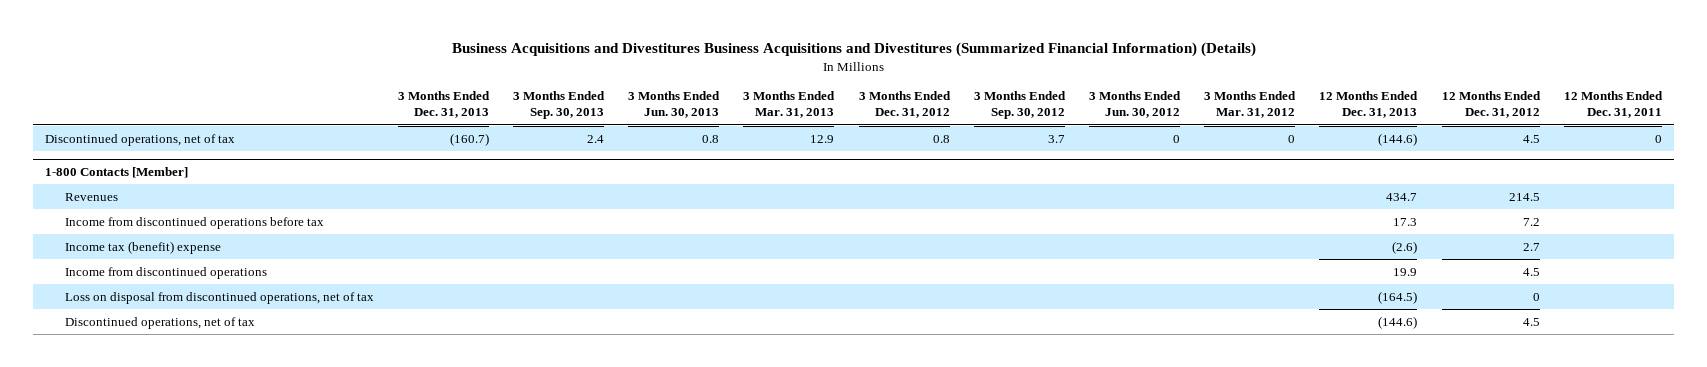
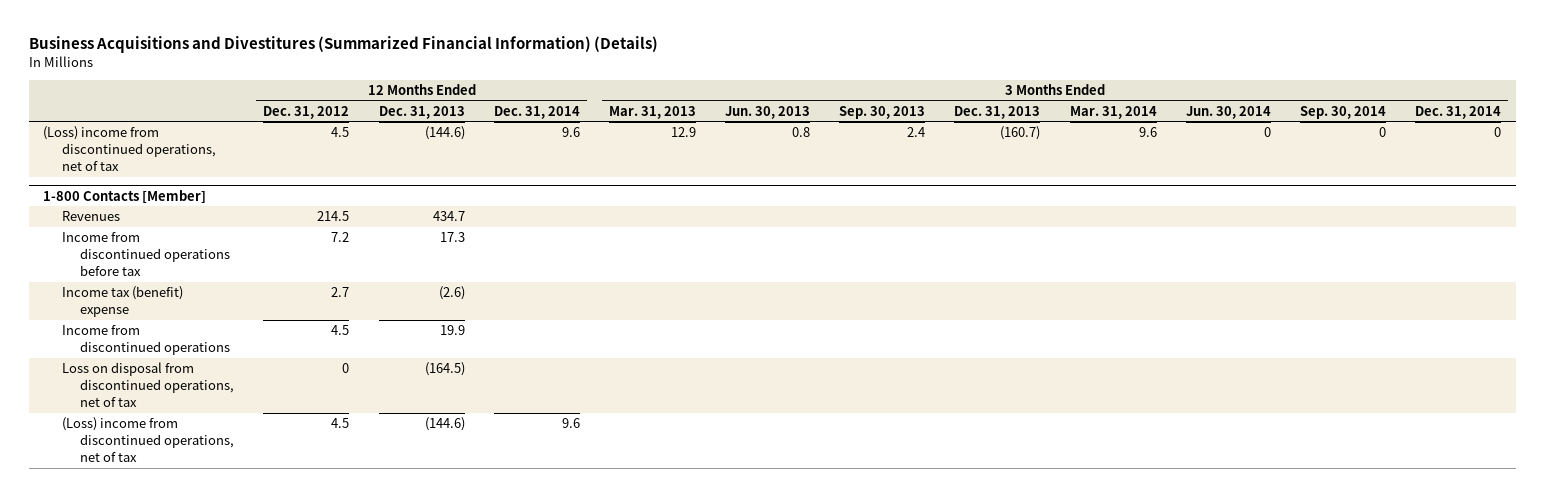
[451,42,1256,58] Business Acquisitions and Divestitures Business Acquisitions and Divestitures (Summarized Financial Information) (Details) -> [28,35,658,53] Business Acquisitions and Divestitures (Summarized Financial Information) (Details)
[858,91,951,119] 3 Months Ended Dec. 31, 2012 -> none
[973,91,1066,120] 3 Months Ended Sep. 30, 2012 -> none
[1089,91,1182,119] 3 Months Ended Jun. 30, 2012 -> none
[1204,91,1297,119] 3 Months Ended Mar. 31, 2012 -> none
[1563,91,1663,119] 12 Months Ended Dec. 31, 2011 -> none
none -> [493,105,580,119] Dec. 31, 2014
none -> [1069,105,1157,119] Mar. 31, 2014
none -> [1185,105,1271,119] Jun. 30, 2014
none -> [1299,105,1386,119] Sep. 30, 2014
none -> [1415,105,1502,119] Dec. 31, 2014
[45,133,236,146] Discontinued operations, net of tax -> [43,126,216,172] (Loss) income from discontinued operations, net of tax
[64,316,255,329] Discontinued operations, net of tax -> [61,417,235,463] (Loss) income from discontinued operations, net of tax

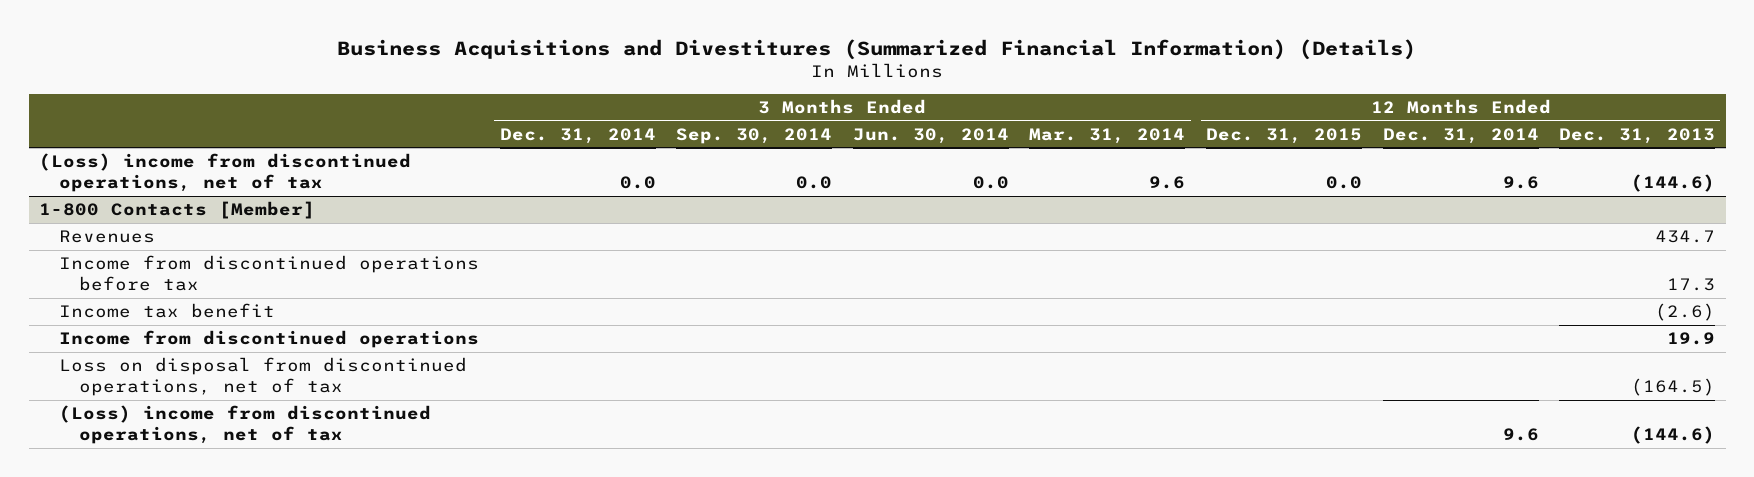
[263,105,350,119] Dec. 31, 2012 -> none
[608,105,696,119] Mar. 31, 2013 -> none
[725,105,811,119] Jun. 30, 2013 -> none
[839,105,926,119] Sep. 30, 2013 -> none
[954,105,1041,119] Dec. 31, 2013 -> none
none -> [1206,127,1363,144] Dec. 31, 2015
[1263,127,1271,138] 0 -> [972,176,1009,190] 0.0
[1378,127,1386,138] 0 -> [796,176,833,190] 0.0
[1494,127,1502,138] 0 -> [619,176,656,190] 0.0
[61,286,183,318] Income tax (benefit) expense -> [58,303,275,319] Income tax benefit

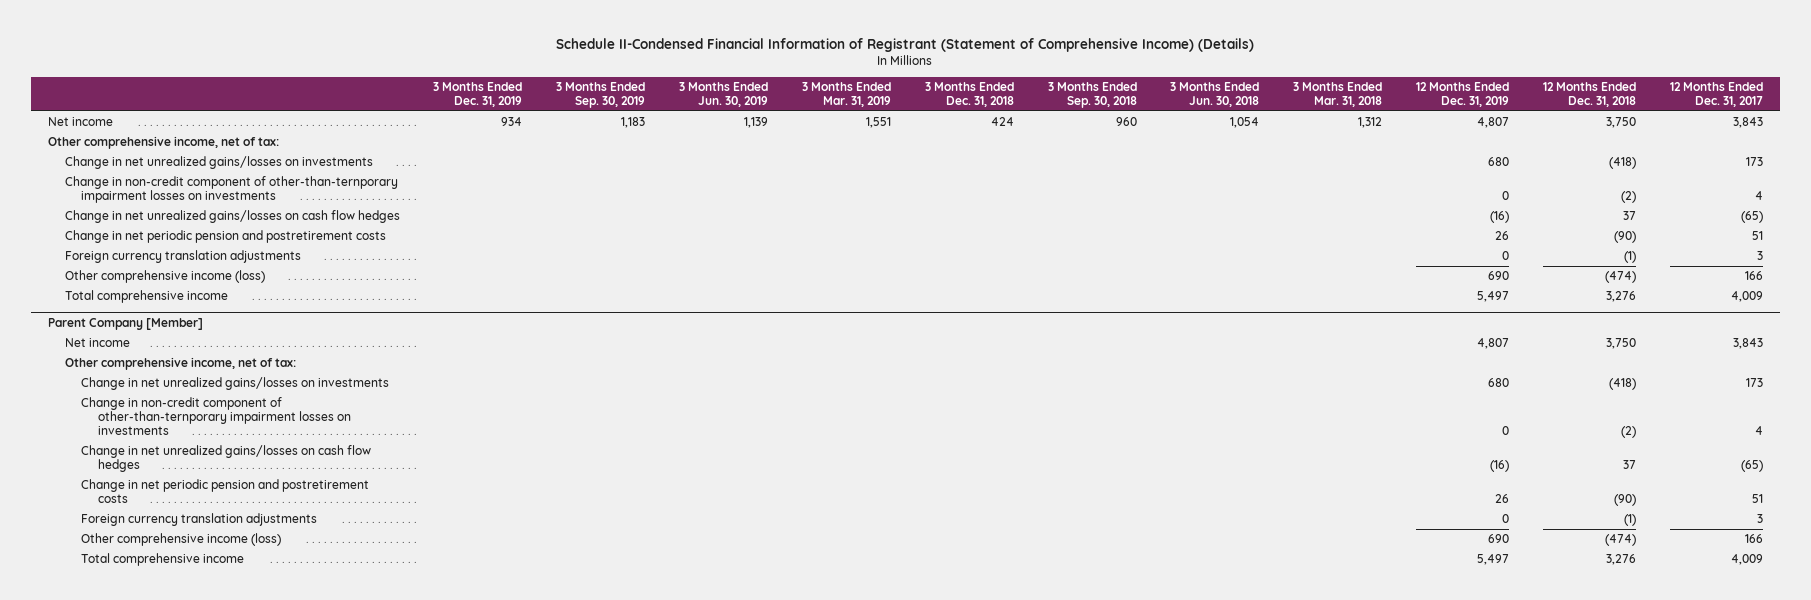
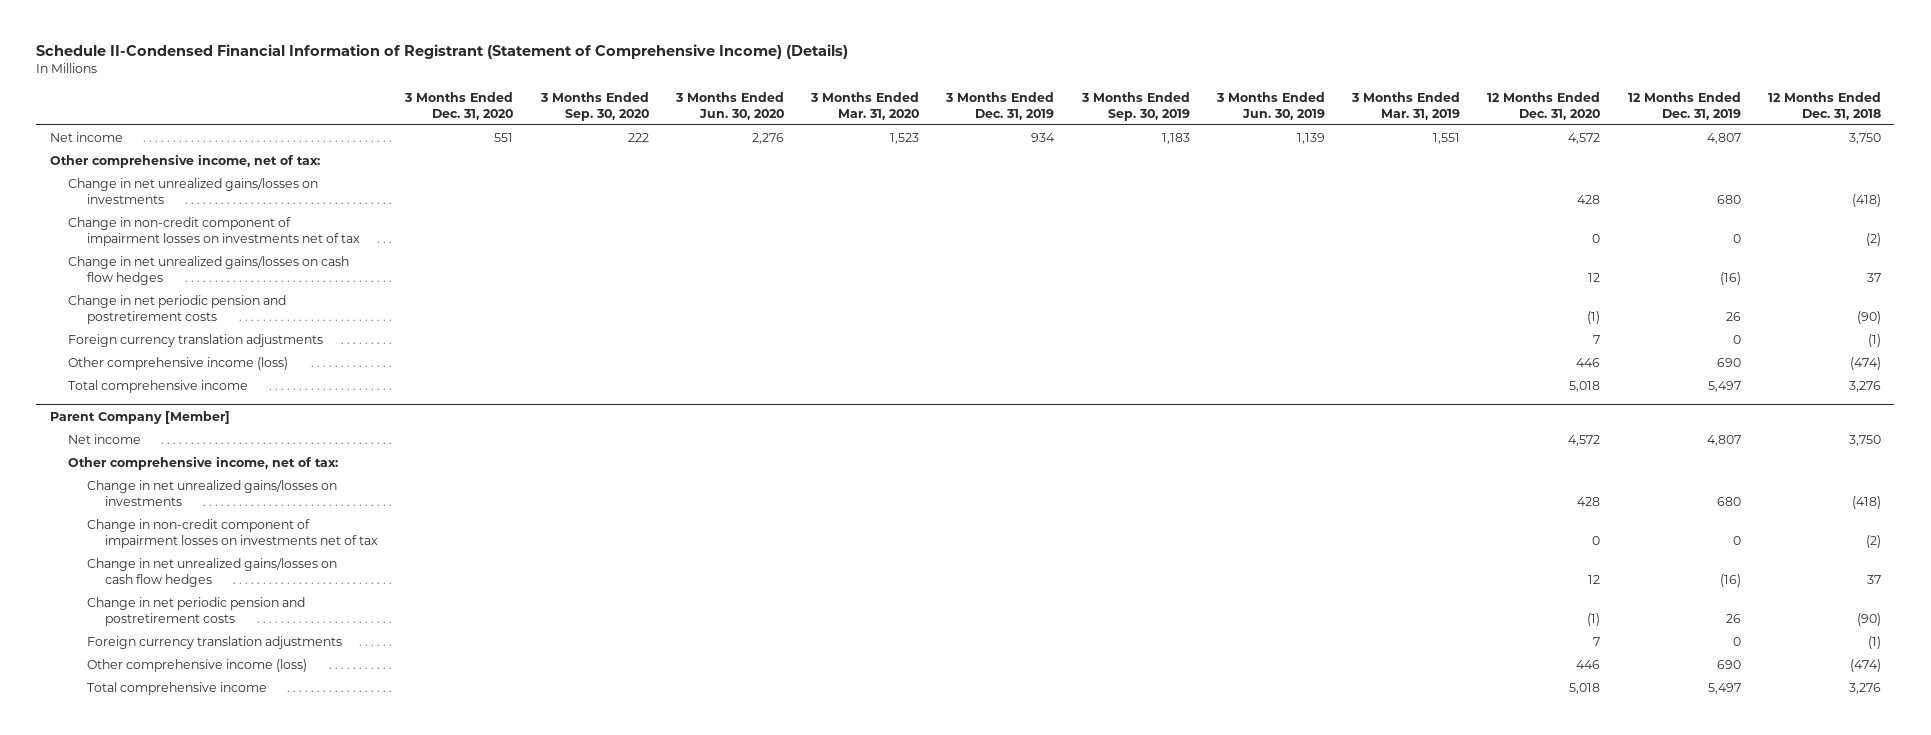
[924,82,1014,108] 3 Months Ended Dec. 31, 2018 -> none
[1047,82,1137,109] 3 Months Ended Sep. 30, 2018 -> none
[1170,82,1260,108] 3 Months Ended Jun. 30, 2018 -> none
[1293,82,1383,108] 3 Months Ended Mar. 31, 2018 -> none
[1669,82,1763,108] 12 Months Ended Dec. 31, 2017 -> none
none -> [404,92,514,120] 3 Months Ended Dec. 31, 2020
none -> [539,92,649,121] 3 Months Ended Sep. 30, 2020
none -> [674,92,784,120] 3 Months Ended Jun. 30, 2020
none -> [810,92,920,120] 3 Months Ended Mar. 31, 2020
none -> [1487,92,1601,120] 12 Months Ended Dec. 31, 2020
[64,176,398,204] Change in non-credit component of other-than-ternporary impairment losses on investments -> [68,217,360,246] Change in non-credit component of impairment losses on investments net of tax
[81,397,351,435] Change in non-credit component of other-than-ternporary impairment losses on investments -> [86,519,379,548] Change in non-credit component of impairment losses on investments net of tax

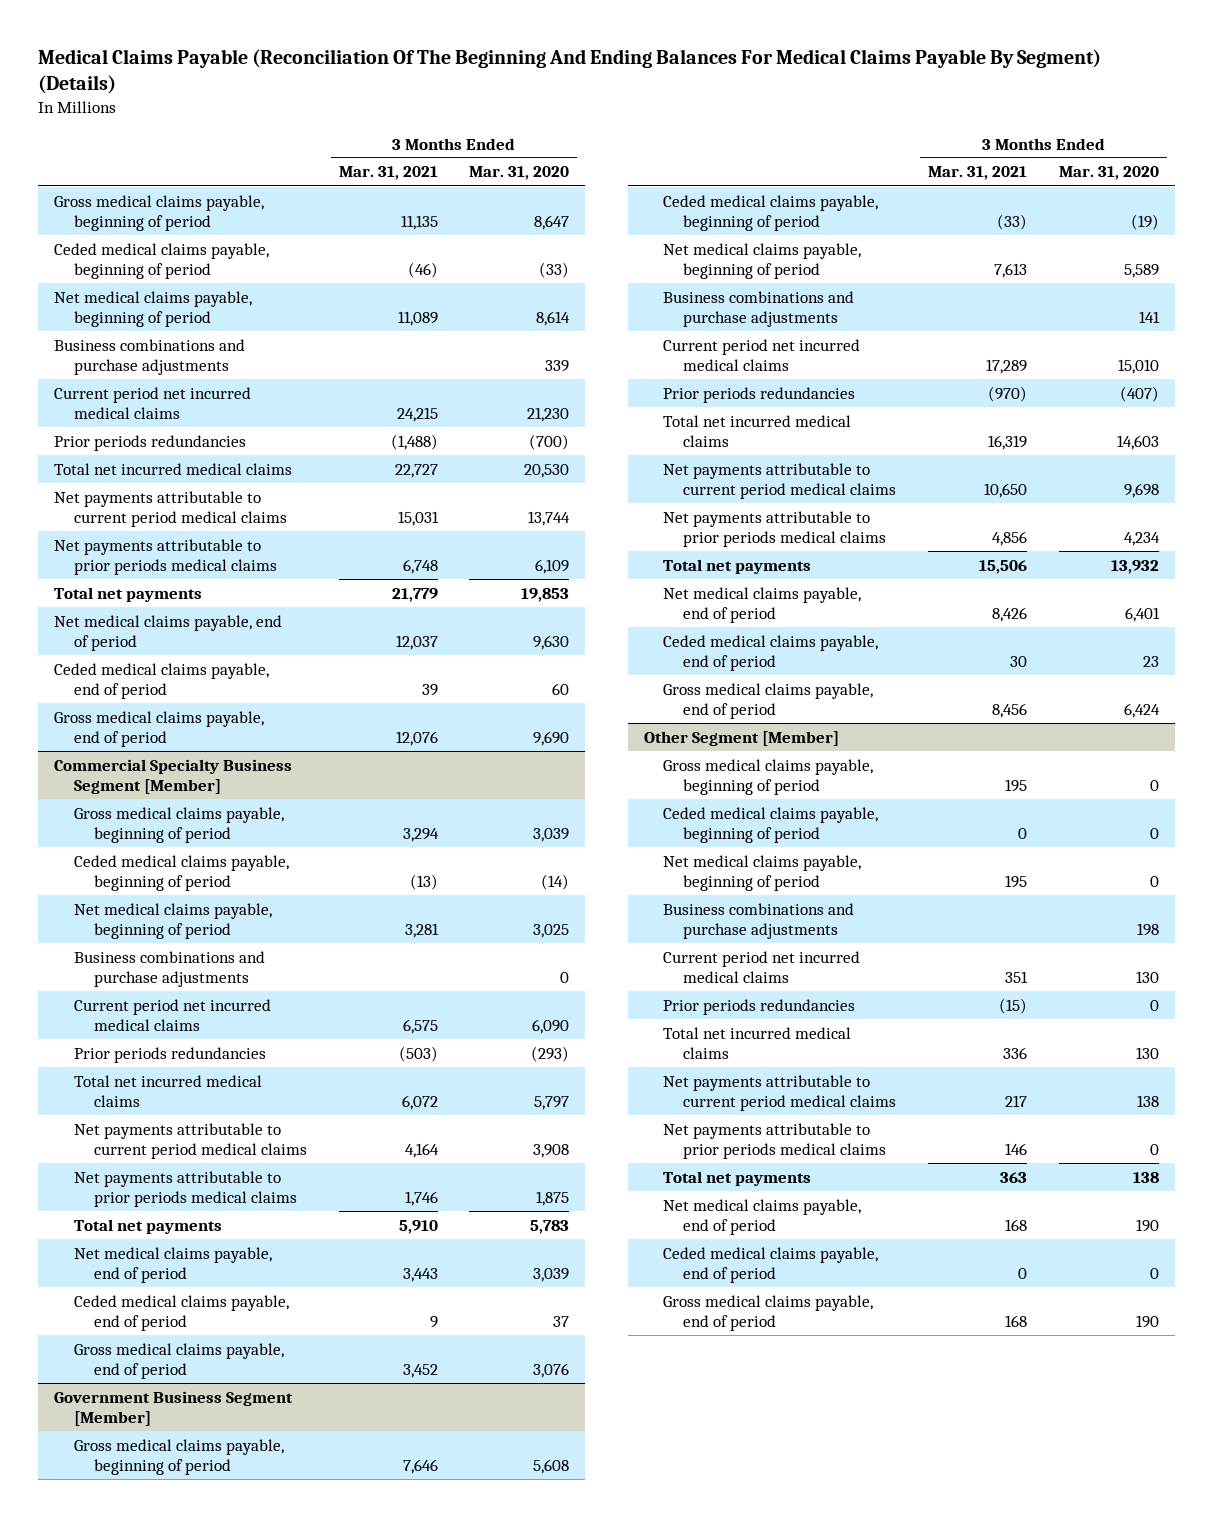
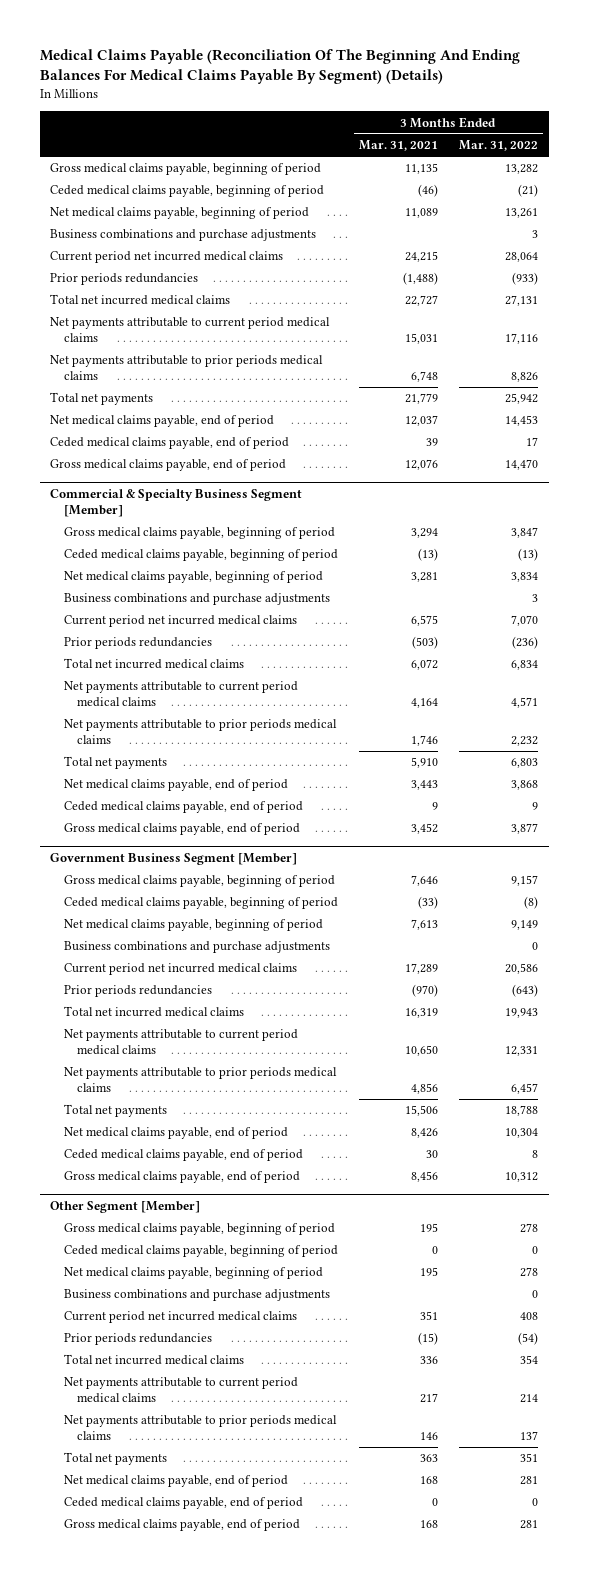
[469,166,570,181] Mar. 31, 2020 -> none
none -> [459,140,539,152] Mar. 31, 2022
[53,758,292,794] Commercial Specialty Business Segment [Member] -> [50,489,303,517] Commercial & Specialty Business Segment [Member]

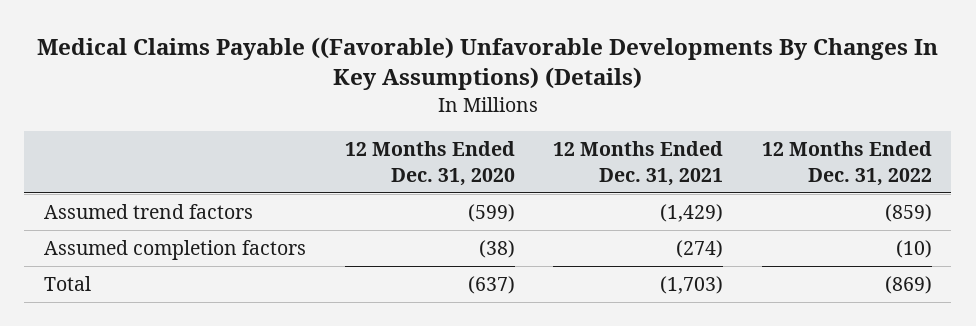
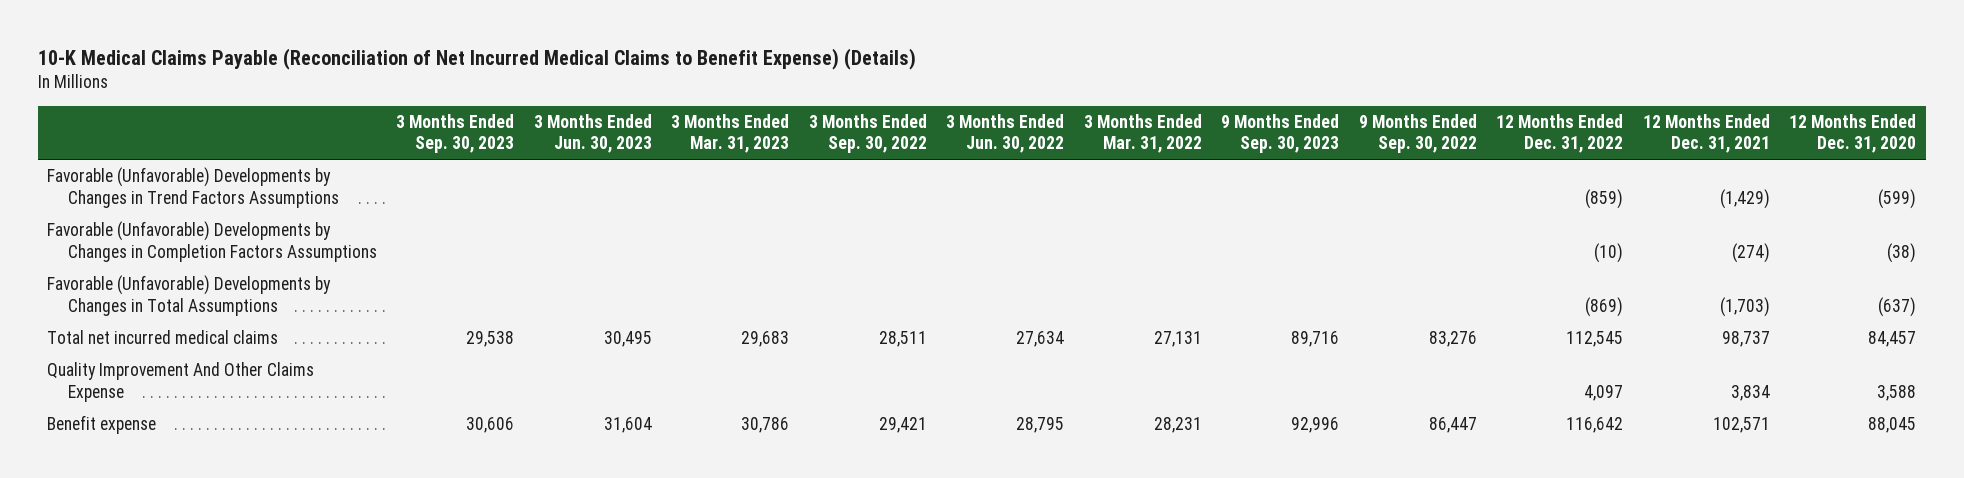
[36,36,938,91] Medical Claims Payable ((Favorable) Unfavorable Developments By Changes In Key Assumptions) (Details) -> [37,47,916,70] 10-K Medical Claims Payable (Reconciliation of Net Incurred Medical Claims to Benefit Expense) (Details)
none -> [396,113,515,154] 3 Months Ended Sep. 30, 2023
none -> [533,113,652,154] 3 Months Ended Jun. 30, 2023
none -> [671,113,790,154] 3 Months Ended Mar. 31, 2023
none -> [808,113,927,154] 3 Months Ended Sep. 30, 2022
none -> [946,113,1065,154] 3 Months Ended Jun. 30, 2022
none -> [1083,113,1202,154] 3 Months Ended Mar. 31, 2022
none -> [1221,113,1340,154] 9 Months Ended Sep. 30, 2023
none -> [1358,113,1477,154] 9 Months Ended Sep. 30, 2022
[43,204,253,220] Assumed trend factors -> [47,167,339,208] Favorable (Unfavorable) Developments by Changes in Trend Factors Assumptions
[43,240,306,261] Assumed completion factors -> [47,221,377,262] Favorable (Unfavorable) Developments by Changes in Completion Factors Assumptions
[43,276,91,292] Total -> [47,275,332,316] Favorable (Unfavorable) Developments by Changes in Total Assumptions
none -> [47,330,279,345] Total net incurred medical claims
none -> [47,362,315,402] Quality Improvement And Other Claims Expense
none -> [47,415,157,435] Benefit expense

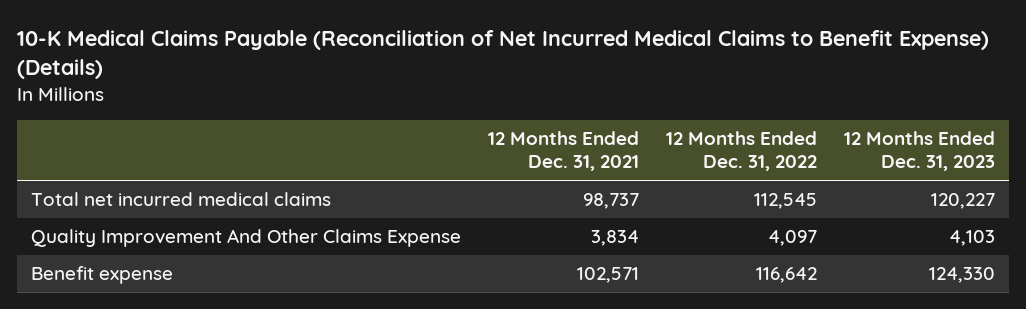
[396,113,515,154] 3 Months Ended Sep. 30, 2023 -> none
[533,113,652,154] 3 Months Ended Jun. 30, 2023 -> none
[671,113,790,154] 3 Months Ended Mar. 31, 2023 -> none
[808,113,927,154] 3 Months Ended Sep. 30, 2022 -> none
[946,113,1065,154] 3 Months Ended Jun. 30, 2022 -> none
[1083,113,1202,154] 3 Months Ended Mar. 31, 2022 -> none
[1221,113,1340,154] 9 Months Ended Sep. 30, 2023 -> none
[1358,113,1477,154] 9 Months Ended Sep. 30, 2022 -> none
[1789,113,1917,154] 12 Months Ended Dec. 31, 2020 -> none
none -> [844,130,996,172] 12 Months Ended Dec. 31, 2023
[47,167,339,208] Favorable (Unfavorable) Developments by Changes in Trend Factors Assumptions -> none
[47,221,377,262] Favorable (Unfavorable) Developments by Changes in Completion Factors Assumptions -> none
[47,275,332,316] Favorable (Unfavorable) Developments by Changes in Total Assumptions -> none

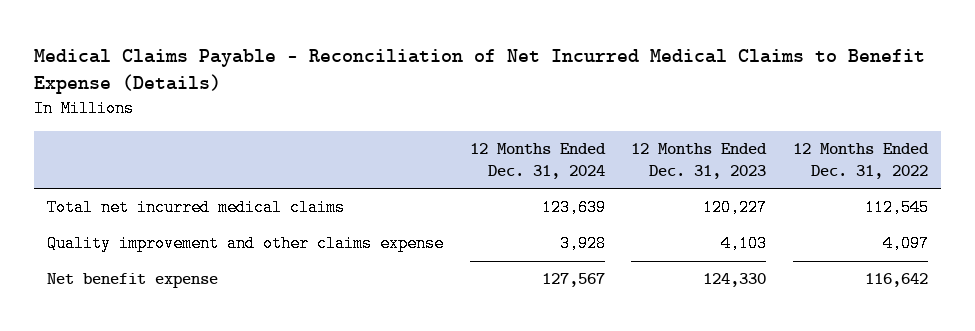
[17,30,990,80] 10-K Medical Claims Payable (Reconciliation of Net Incurred Medical Claims to Benefit Expense) (Details) -> [34,48,926,95] Medical Claims Payable - Reconciliation of Net Incurred Medical Claims to Benefit Expense (Details)
[487,130,639,172] 12 Months Ended Dec. 31, 2021 -> none
none -> [469,143,606,179] 12 Months Ended Dec. 31, 2024
[30,229,461,248] Quality Improvement And Other Claims Expense -> [47,235,445,253] Quality improvement and other claims expense
[30,266,173,285] Benefit expense -> [47,273,219,289] Net benefit expense

